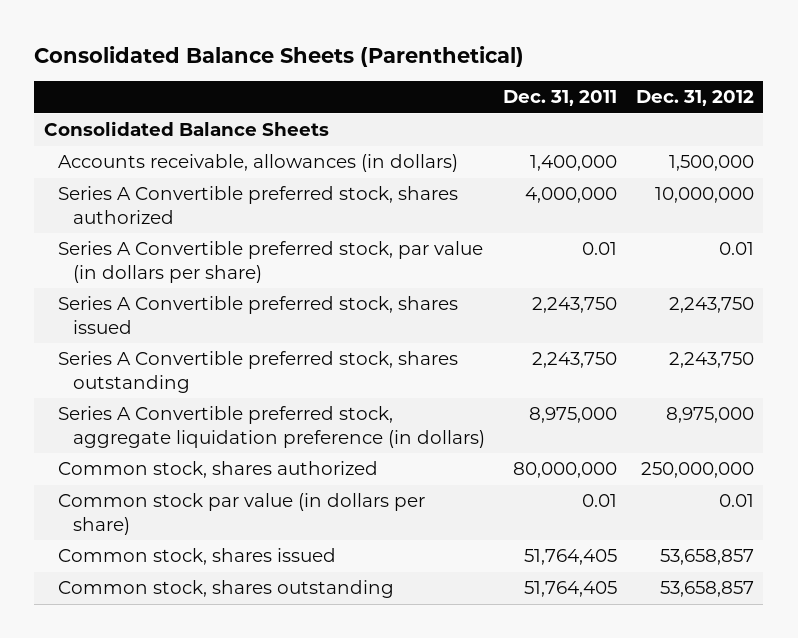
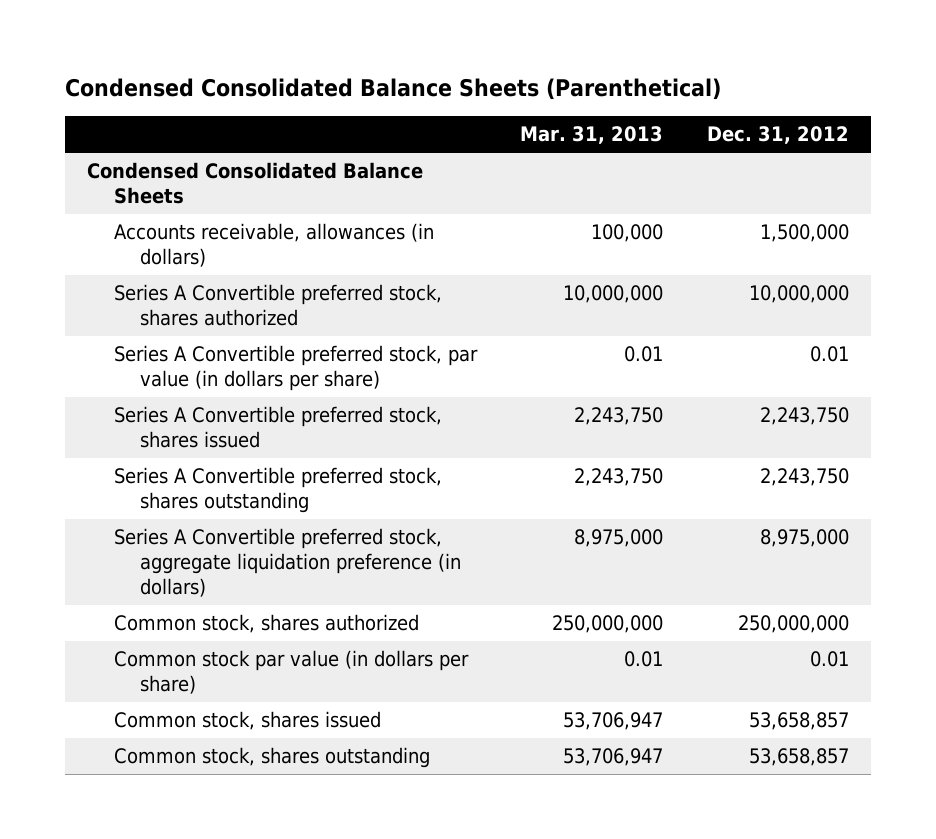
[34,45,525,67] Consolidated Balance Sheets (Parenthetical) -> [64,78,721,101] Condensed Consolidated Balance Sheets (Parenthetical)
[503,90,618,107] Dec. 31, 2011 -> none
none -> [520,126,664,145] Mar. 31, 2013
[43,121,329,137] Consolidated Balance Sheets -> [86,162,423,205] Condensed Consolidated Balance Sheets

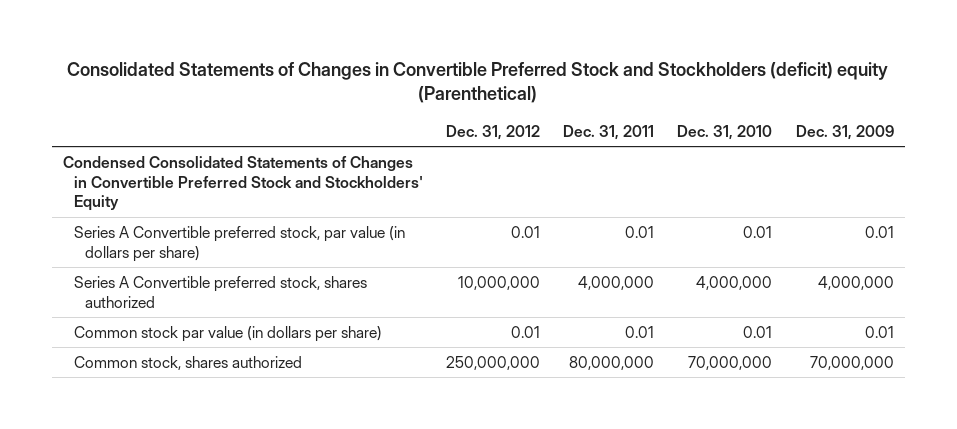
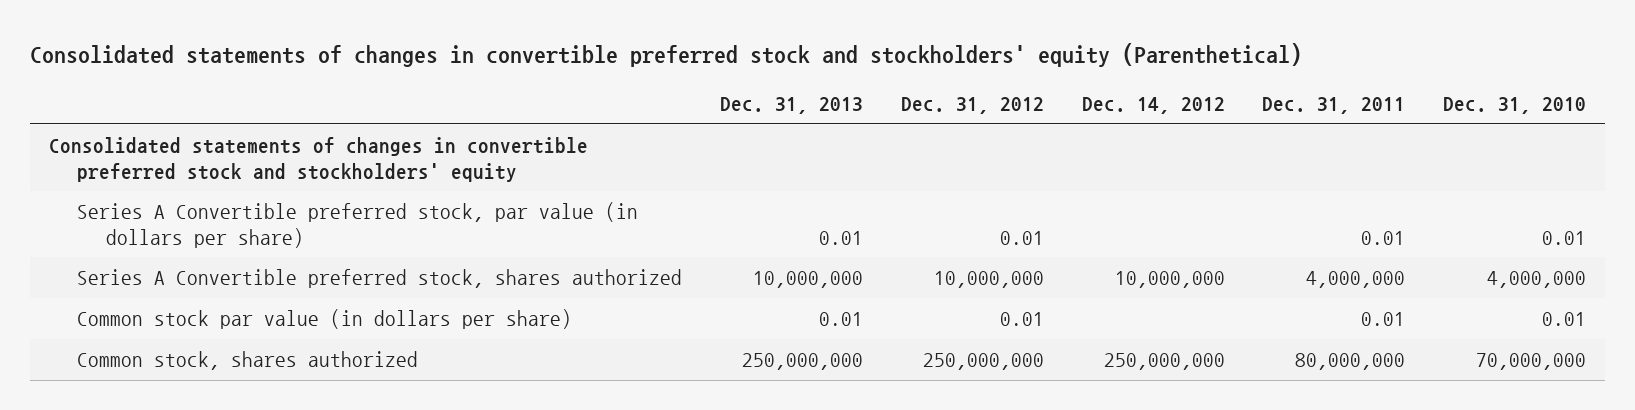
[67,62,889,104] Consolidated Statements of Changes in Convertible Preferred Stock and Stockholders (deficit) equity (Parenthetical) -> [29,43,1302,68] Consolidated statements of changes in convertible preferred stock and stockholders' equity (Parenthetical)
[795,125,894,141] Dec. 31, 2009 -> none
none -> [720,97,864,115] Dec. 31, 2013
none -> [1081,97,1225,115] Dec. 14, 2012
[63,155,424,212] Condensed Consolidated Statements of Changes in Convertible Preferred Stock and Stockholders' Equity -> [48,137,588,182] Consolidated statements of changes in convertible preferred stock and stockholders' equity

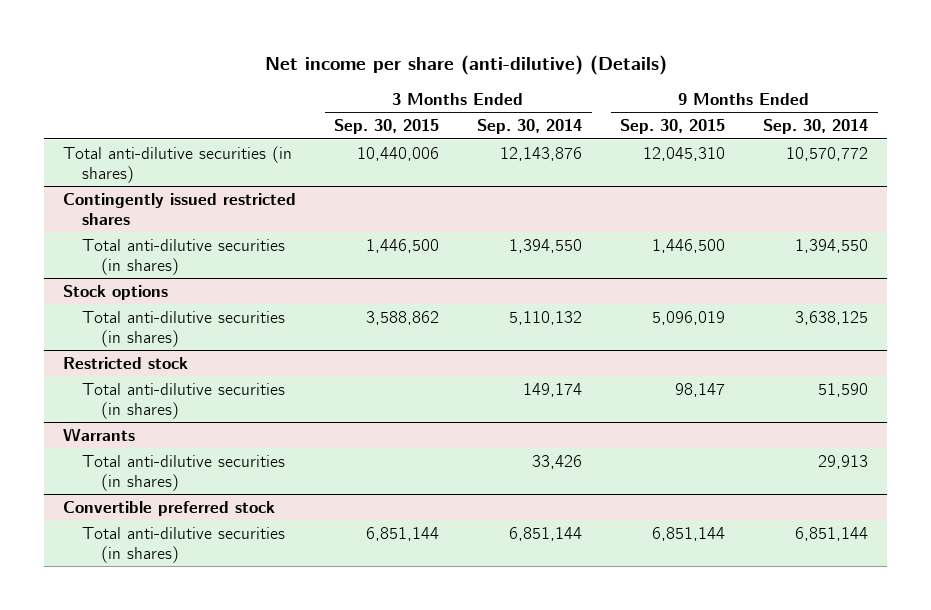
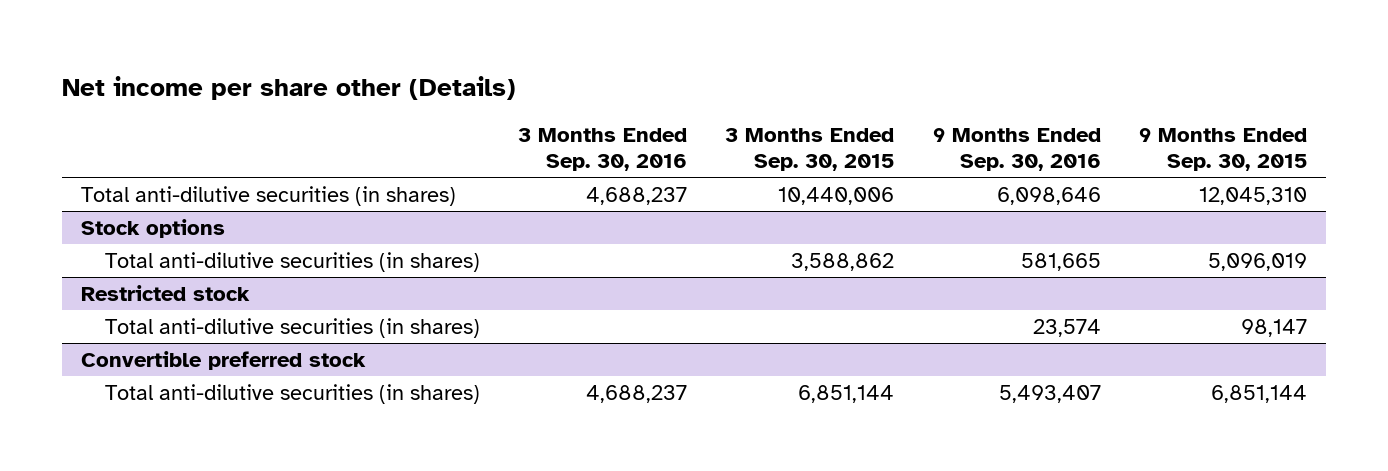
[264,54,667,75] Net income per share (anti-dilutive) (Details) -> [62,76,517,101] Net income per share other (Details)
[477,119,583,135] Sep. 30, 2014 -> none
[763,119,869,135] Sep. 30, 2014 -> none
none -> [518,127,688,172] 3 Months Ended Sep. 30, 2016
none -> [932,127,1101,172] 9 Months Ended Sep. 30, 2016
[63,192,297,225] Contingently issued restricted shares -> none
[82,238,286,275] Total anti-dilutive securities (in shares) -> none
[63,427,136,441] Warrants -> none
[82,454,286,491] Total anti-dilutive securities (in shares) -> none

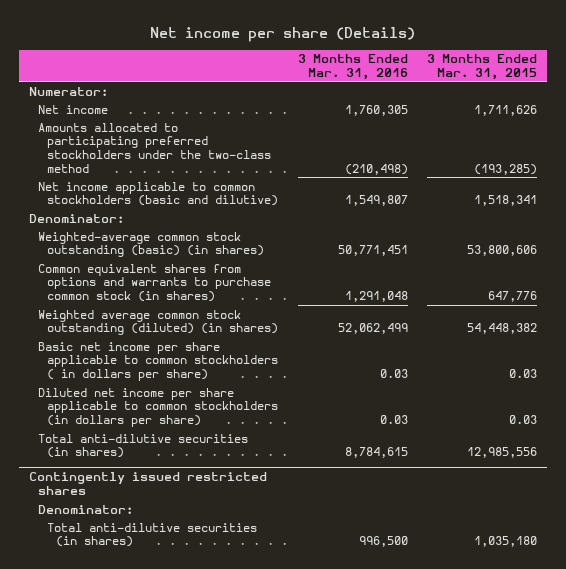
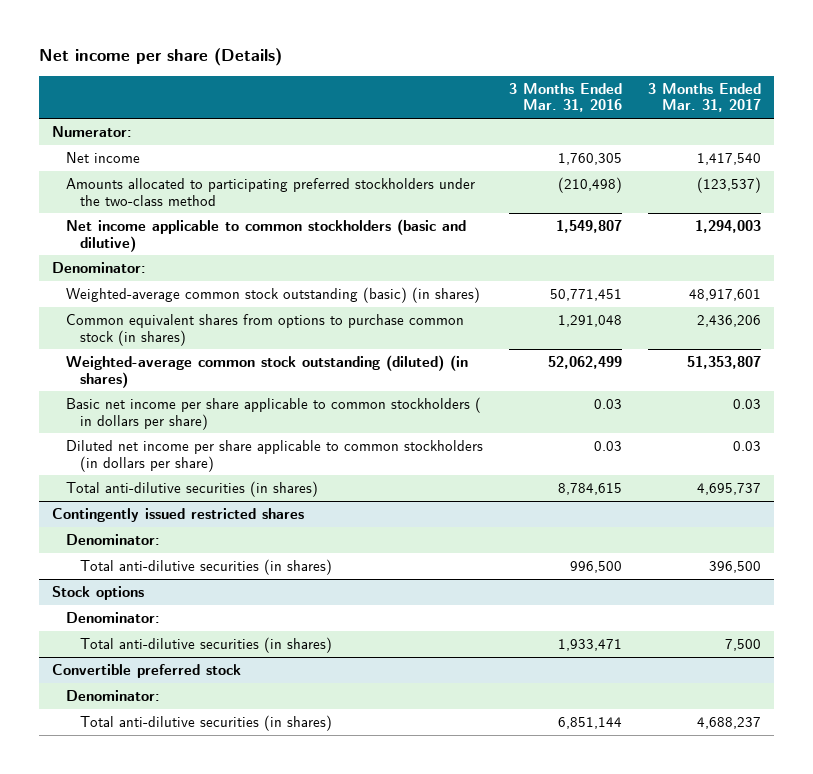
[427,54,538,80] 3 Months Ended Mar. 31, 2015 -> none
none -> [647,82,761,113] 3 Months Ended Mar. 31, 2017
[38,263,272,303] Common equivalent shares from options and warrants to purchase common stock (in shares) -> [66,313,465,346] Common equivalent shares from options to purchase common stock (in shares)
[38,309,279,336] Weighted average common stock outstanding (diluted) (in shares) -> [66,354,469,388] Weighted-average common stock outstanding (diluted) (in shares)
none -> [52,585,145,600] Stock options
none -> [66,611,161,623] Denominator:
none -> [80,636,333,653] Total anti-dilutive securities (in shares)
none -> [52,663,242,678] Convertible preferred stock
none -> [66,689,161,701] Denominator:
none -> [80,714,333,731] Total anti-dilutive securities (in shares)

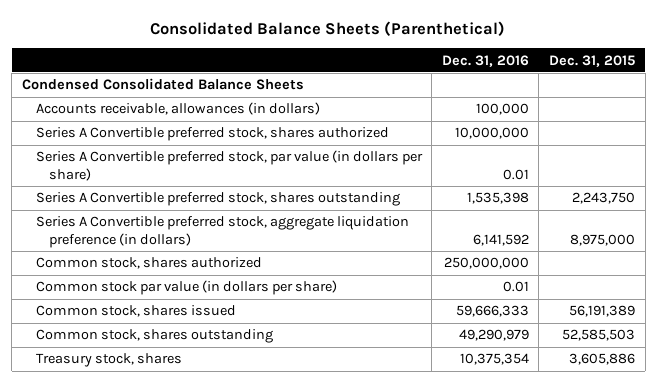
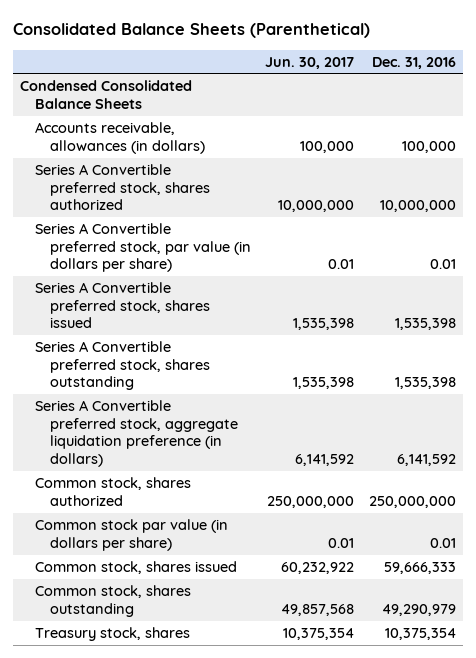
[548,54,635,67] Dec. 31, 2015 -> none
none -> [265,56,355,69] Jun. 30, 2017
none -> [35,282,210,329] Series A Convertible preferred stock, shares issued

